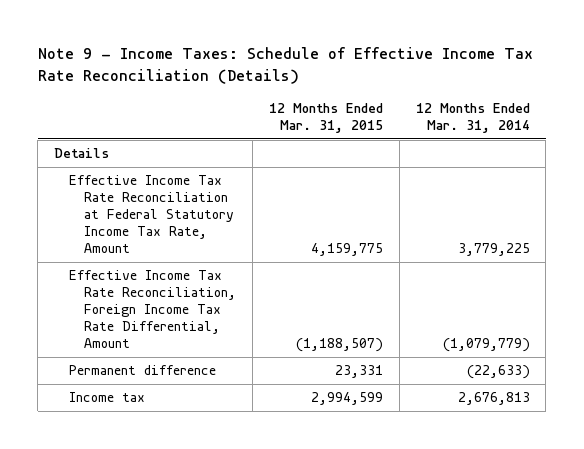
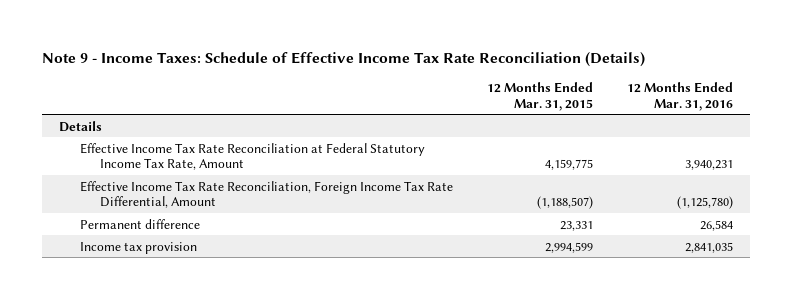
[415,103,530,134] 12 Months Ended Mar. 31, 2014 -> none
none -> [627,81,734,111] 12 Months Ended Mar. 31, 2016
[69,392,146,403] Income tax -> [79,241,197,254] Income tax provision

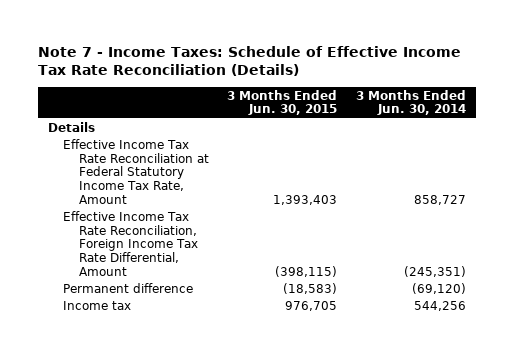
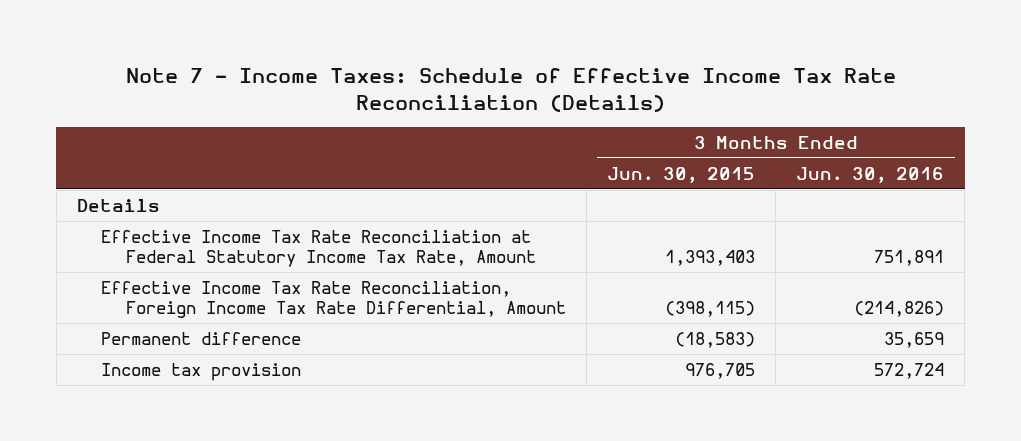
[356,89,467,116] 3 Months Ended Jun. 30, 2014 -> none
none -> [796,166,945,183] Jun. 30, 2016
[63,300,132,310] Income tax -> [101,363,302,382] Income tax provision

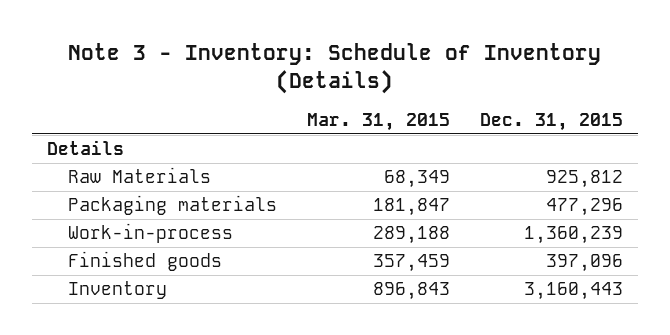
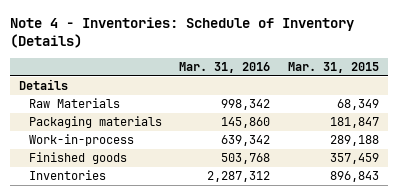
[67,42,601,94] Note 3 - Inventory: Schedule of Inventory (Details) -> [10,17,355,49] Note 4 - Inventories: Schedule of Inventory (Details)
[479,113,623,132] Dec. 31, 2015 -> none
none -> [179,62,271,74] Mar. 31, 2016
[67,281,167,300] Inventory -> [28,170,106,181] Inventories

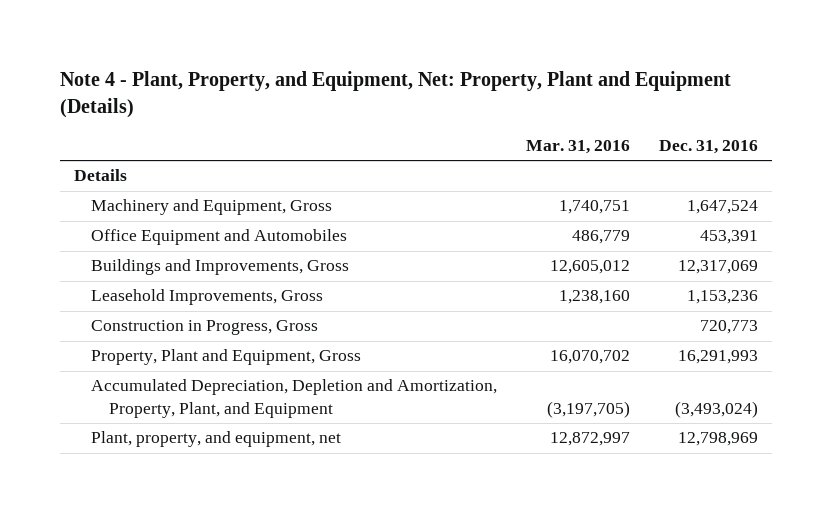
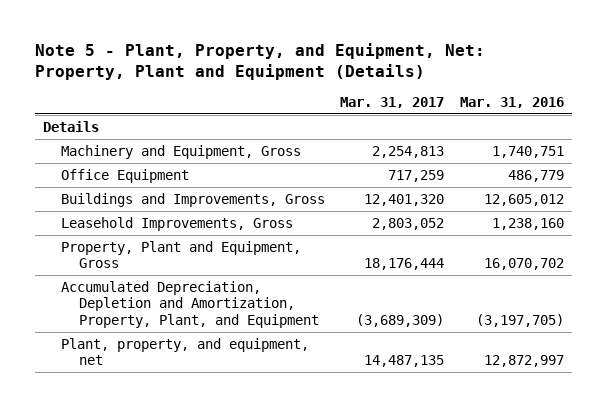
[59,71,731,119] Note 4 - Plant, Property, and Equipment, Net: Property, Plant and Equipment (Details) -> [35,43,486,80] Note 5 - Plant, Property, and Equipment, Net: Property, Plant and Equipment (Details)
[658,140,758,155] Dec. 31, 2016 -> none
none -> [340,96,445,108] Mar. 31, 2017
[91,229,348,246] Office Equipment and Automobiles -> [60,168,189,183] Office Equipment
[91,320,319,336] Construction in Progress, Gross -> none

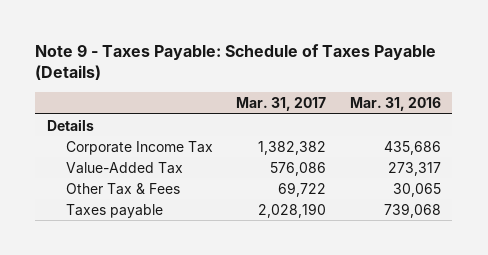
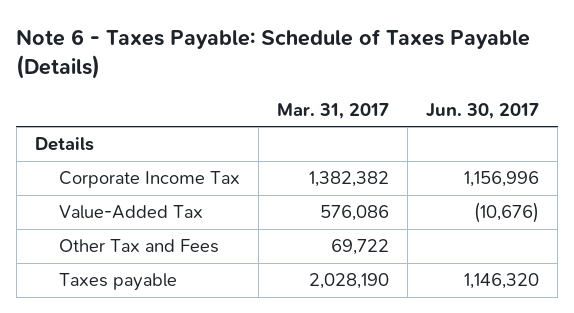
[35,43,437,81] Note 9 - Taxes Payable: Schedule of Taxes Payable (Details) -> [16,28,531,79] Note 6 - Taxes Payable: Schedule of Taxes Payable (Details)
[349,97,441,112] Mar. 31, 2016 -> none
none -> [426,102,540,119] Jun. 30, 2017
[66,182,181,195] Other Tax & Fees -> [58,239,219,254] Other Tax and Fees

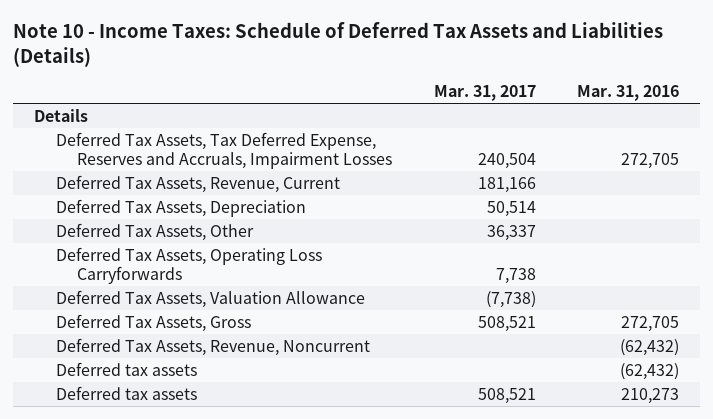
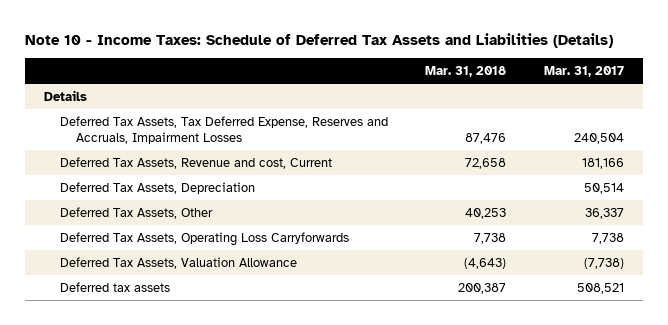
[577,84,680,101] Mar. 31, 2016 -> none
none -> [425,66,507,78] Mar. 31, 2018
[55,174,340,193] Deferred Tax Assets, Revenue, Current -> [59,156,332,169] Deferred Tax Assets, Revenue and cost, Current
[55,313,251,332] Deferred Tax Assets, Gross -> none
[55,337,370,356] Deferred Tax Assets, Revenue, Noncurrent -> none
[55,361,197,376] Deferred tax assets -> none

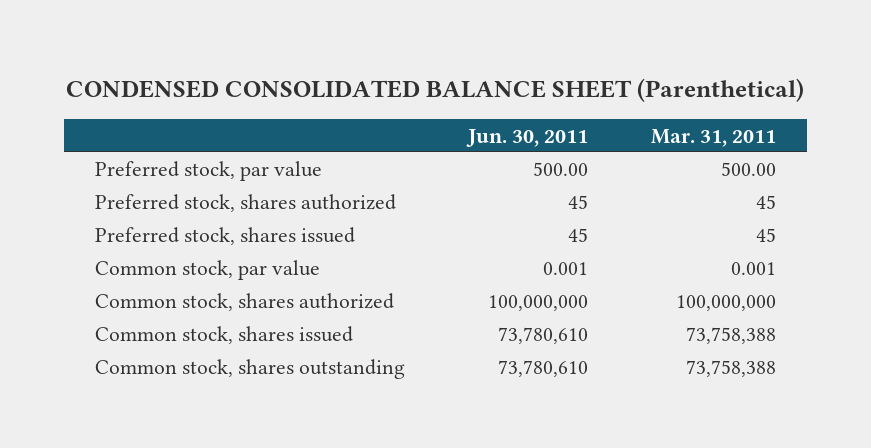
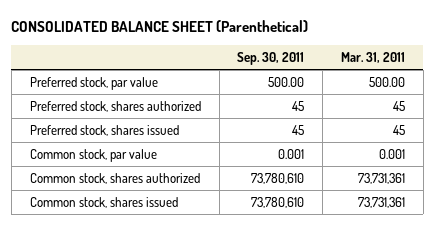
[66,78,805,103] CONDENSED CONSOLIDATED BALANCE SHEET (Parenthetical) -> [11,19,309,32] CONSOLIDATED BALANCE SHEET (Parenthetical)
[465,128,588,147] Jun. 30, 2011 -> none
none -> [237,51,305,65] Sep. 30, 2011
[95,359,406,380] Common stock, shares outstanding -> none
[675,295,776,312] 100,000,000 -> [357,172,405,184] 73,731,361
[685,327,776,345] 73,758,388 -> [357,196,405,208] 73,731,361

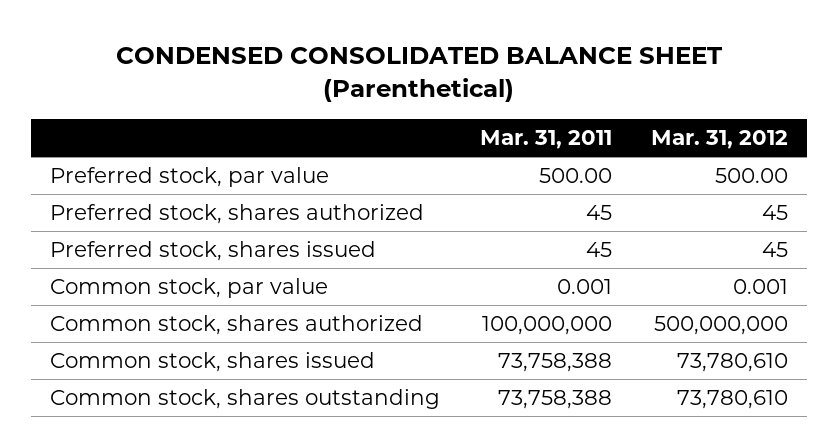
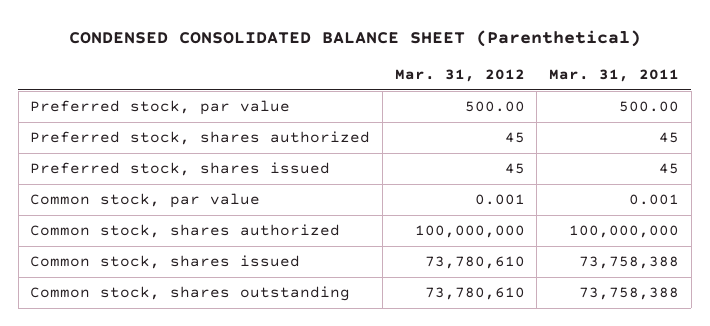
[653,316,788,336] 500,000,000 -> [414,225,525,239] 100,000,000

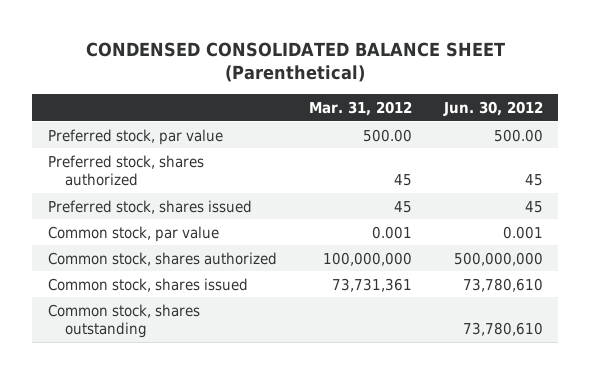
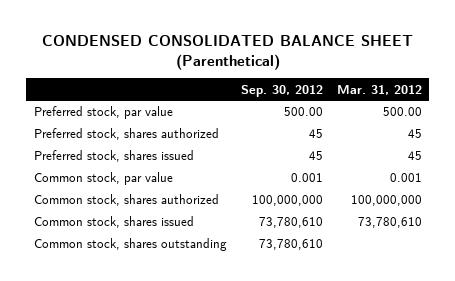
[442,100,543,116] Jun. 30, 2012 -> none
none -> [240,84,323,97] Sep. 30, 2012
[331,277,412,292] 73,731,361 -> [357,217,422,229] 73,780,610

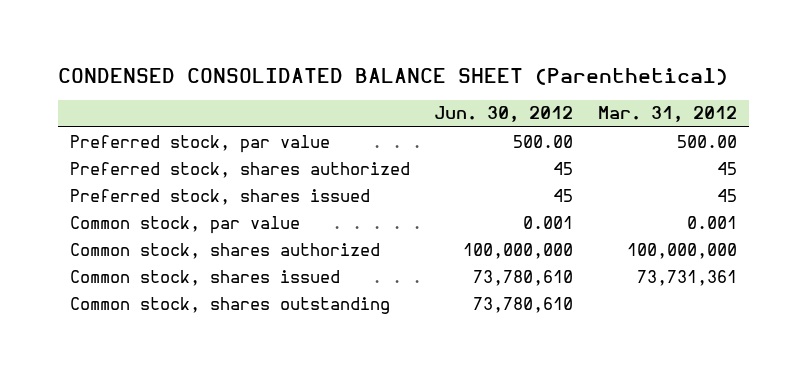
[240,84,323,97] Sep. 30, 2012 -> none
none -> [434,106,574,123] Jun. 30, 2012
[357,217,422,229] 73,780,610 -> [636,269,737,286] 73,731,361

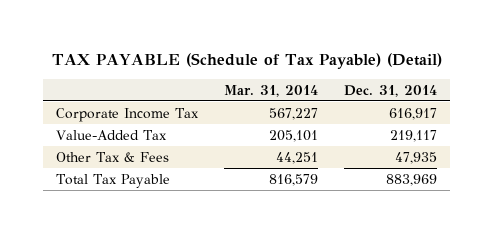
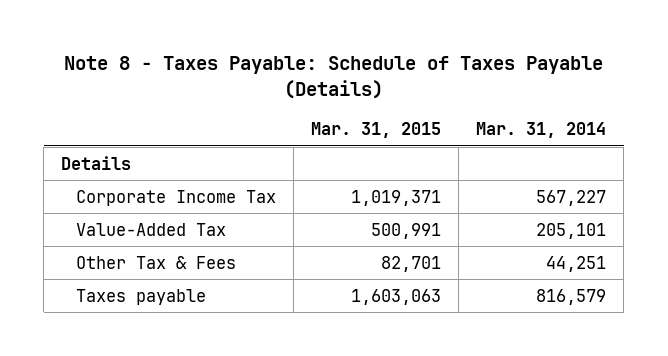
[51,52,442,69] TAX PAYABLE (Schedule of Tax Payable) (Detail) -> [63,55,603,99] Note 8 - Taxes Payable: Schedule of Taxes Payable (Details)
[344,84,438,97] Dec. 31, 2014 -> none
none -> [310,122,441,139] Mar. 31, 2015
none -> [61,155,132,170] Details
[56,173,171,188] Total Tax Payable -> [75,288,206,305] Taxes payable

